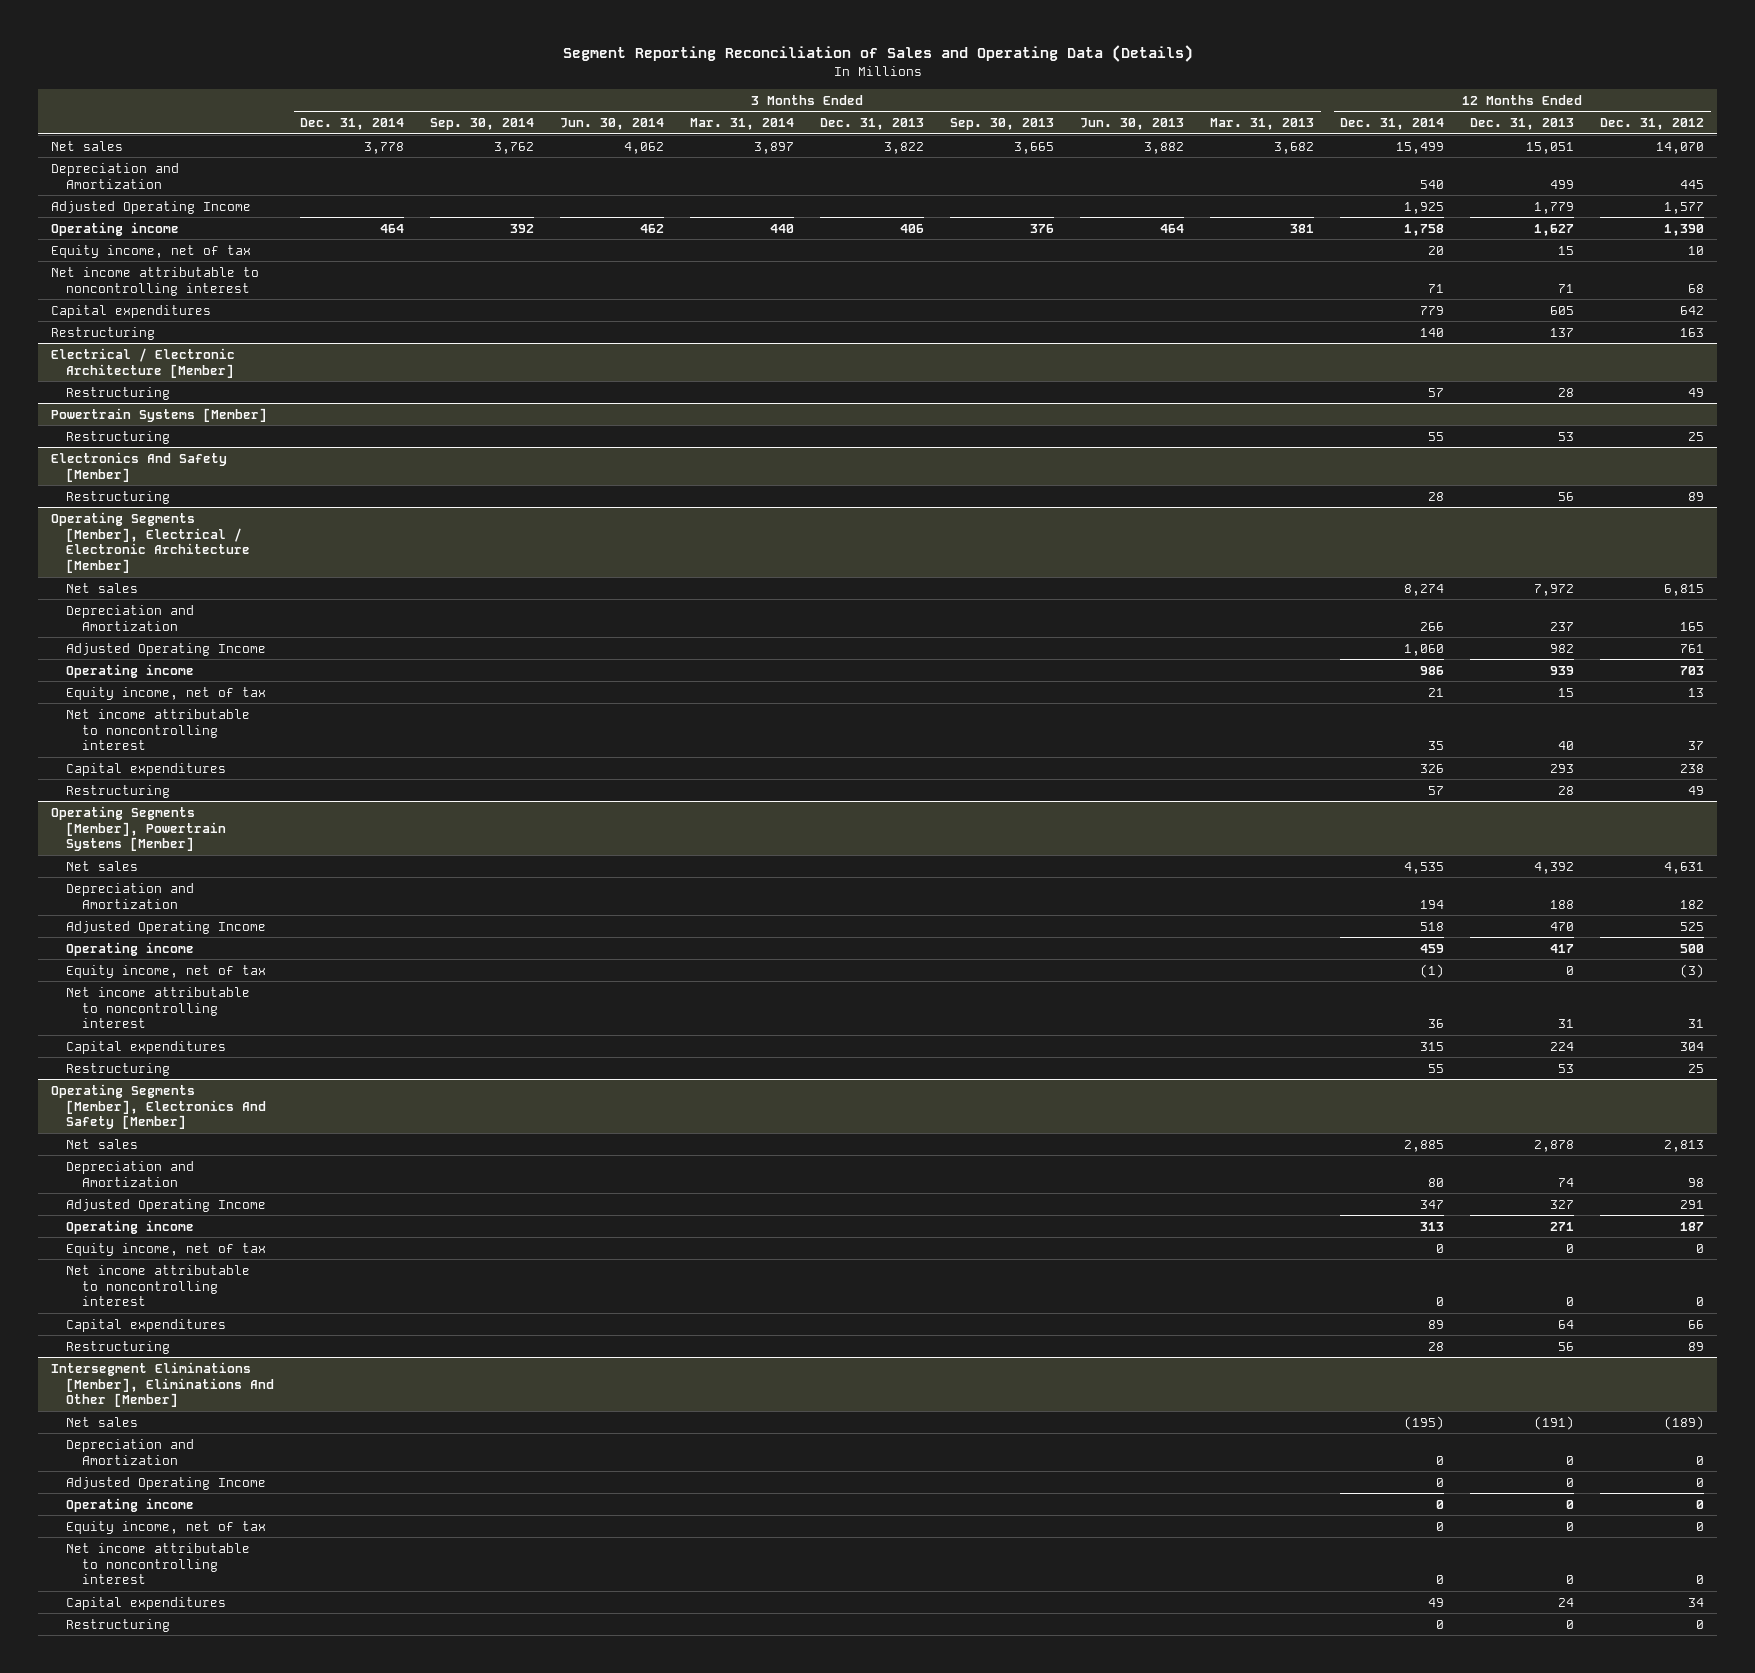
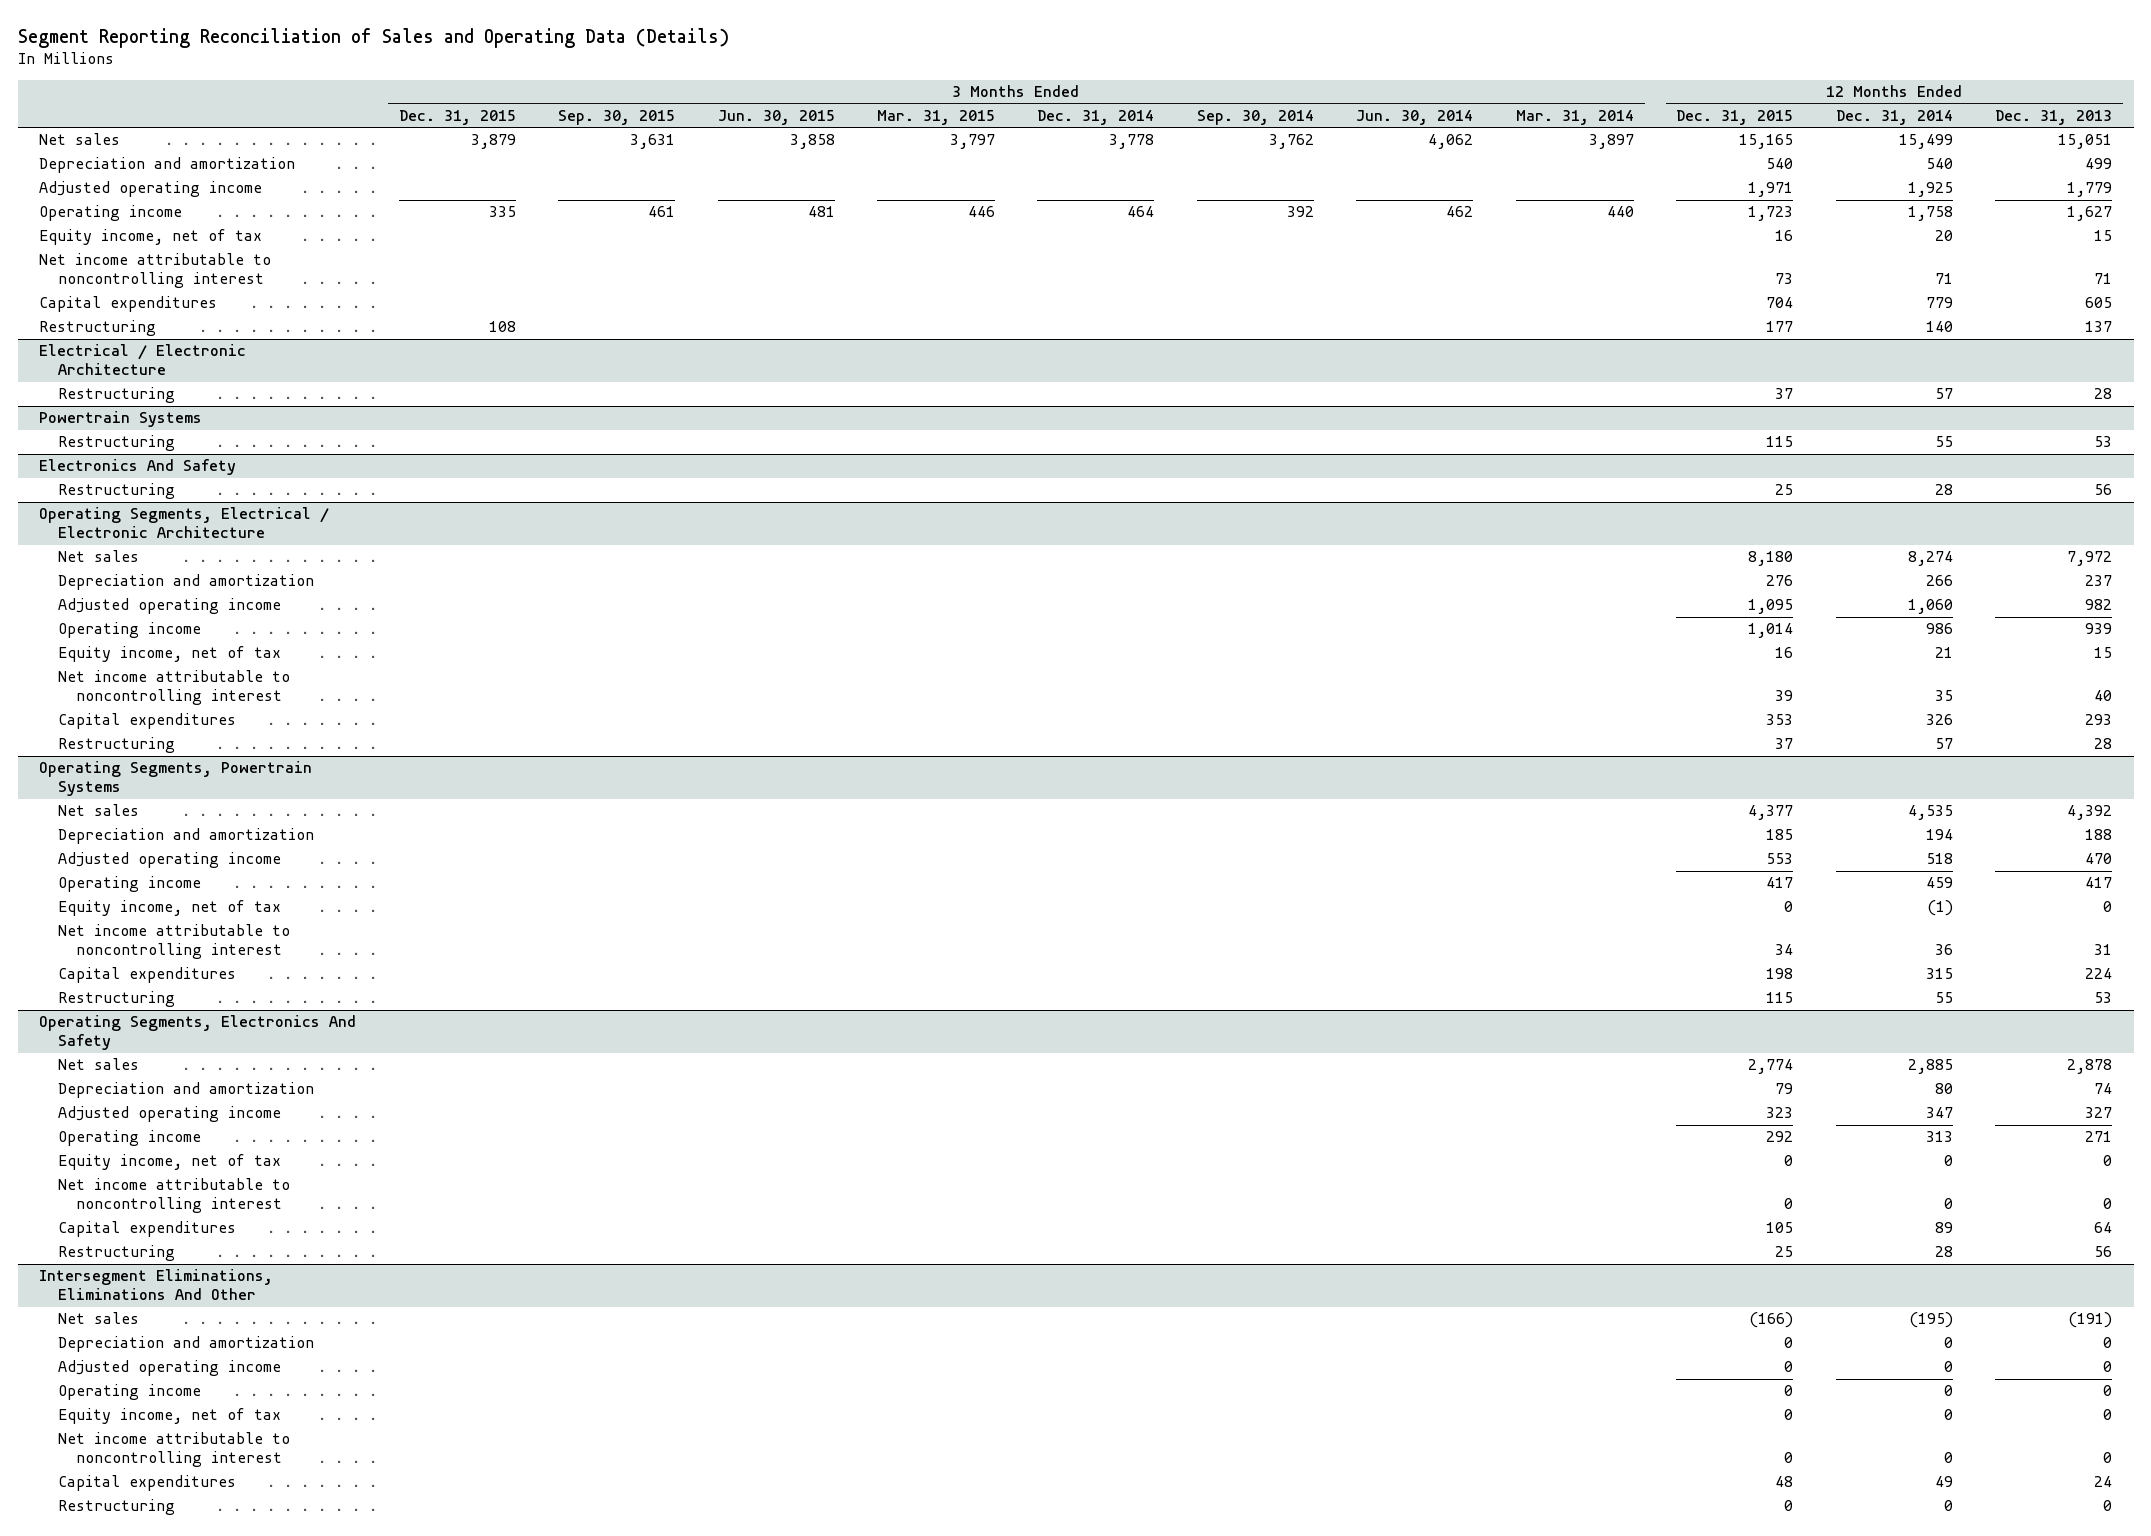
[820,118,925,131] Dec. 31, 2013 -> none
[950,118,1055,131] Sep. 30, 2013 -> none
[1080,118,1185,131] Jun. 30, 2013 -> none
[1210,118,1315,131] Mar. 31, 2013 -> none
[1600,118,1705,131] Dec. 31, 2012 -> none
none -> [398,110,516,126] Dec. 31, 2015
none -> [558,110,676,126] Sep. 30, 2015
none -> [717,110,835,126] Jun. 30, 2015
none -> [877,110,996,126] Mar. 31, 2015
none -> [1676,110,1794,126] Dec. 31, 2015
[50,162,179,189] Depreciation and Amortization -> [39,157,296,174] Depreciation and amortization
[50,200,251,214] Adjusted Operating Income -> [39,181,263,198] Adjusted operating income
[50,347,235,378] Electrical / Electronic Architecture [Member] -> [39,344,247,376] Electrical / Electronic Architecture
[50,407,267,422] Powertrain Systems [Member] -> [39,411,203,428] Powertrain Systems
[50,451,227,482] Electronics And Safety [Member] -> [39,459,237,476] Electronics And Safety
[50,511,251,574] Operating Segments [Member], Electrical / Electronic Architecture [Member] -> [39,507,330,539] Operating Segments, Electrical / Electronic Architecture
[66,604,195,631] Depreciation and Amortization -> [57,574,314,591] Depreciation and amortization
[66,642,267,656] Adjusted Operating Income -> [57,598,281,615] Adjusted operating income
[50,805,227,852] Operating Segments [Member], Powertrain Systems [Member] -> [39,761,313,797] Operating Segments, Powertrain Systems
[66,882,195,909] Depreciation and Amortization -> [57,828,314,845] Depreciation and amortization
[66,920,267,934] Adjusted Operating Income -> [57,852,281,869] Adjusted operating income
[50,1083,267,1130] Operating Segments [Member], Electronics And Safety [Member] -> [39,1015,357,1051] Operating Segments, Electronics And Safety
[66,1160,195,1187] Depreciation and Amortization -> [57,1082,314,1099] Depreciation and amortization
[66,1198,267,1212] Adjusted Operating Income -> [57,1106,281,1123] Adjusted operating income
[50,1361,275,1408] Intersegment Eliminations [Member], Eliminations And Other [Member] -> [39,1269,274,1301] Intersegment Eliminations, Eliminations And Other
[66,1438,195,1465] Depreciation and Amortization -> [57,1336,314,1353] Depreciation and amortization
[66,1476,267,1490] Adjusted Operating Income -> [57,1360,281,1377] Adjusted operating income

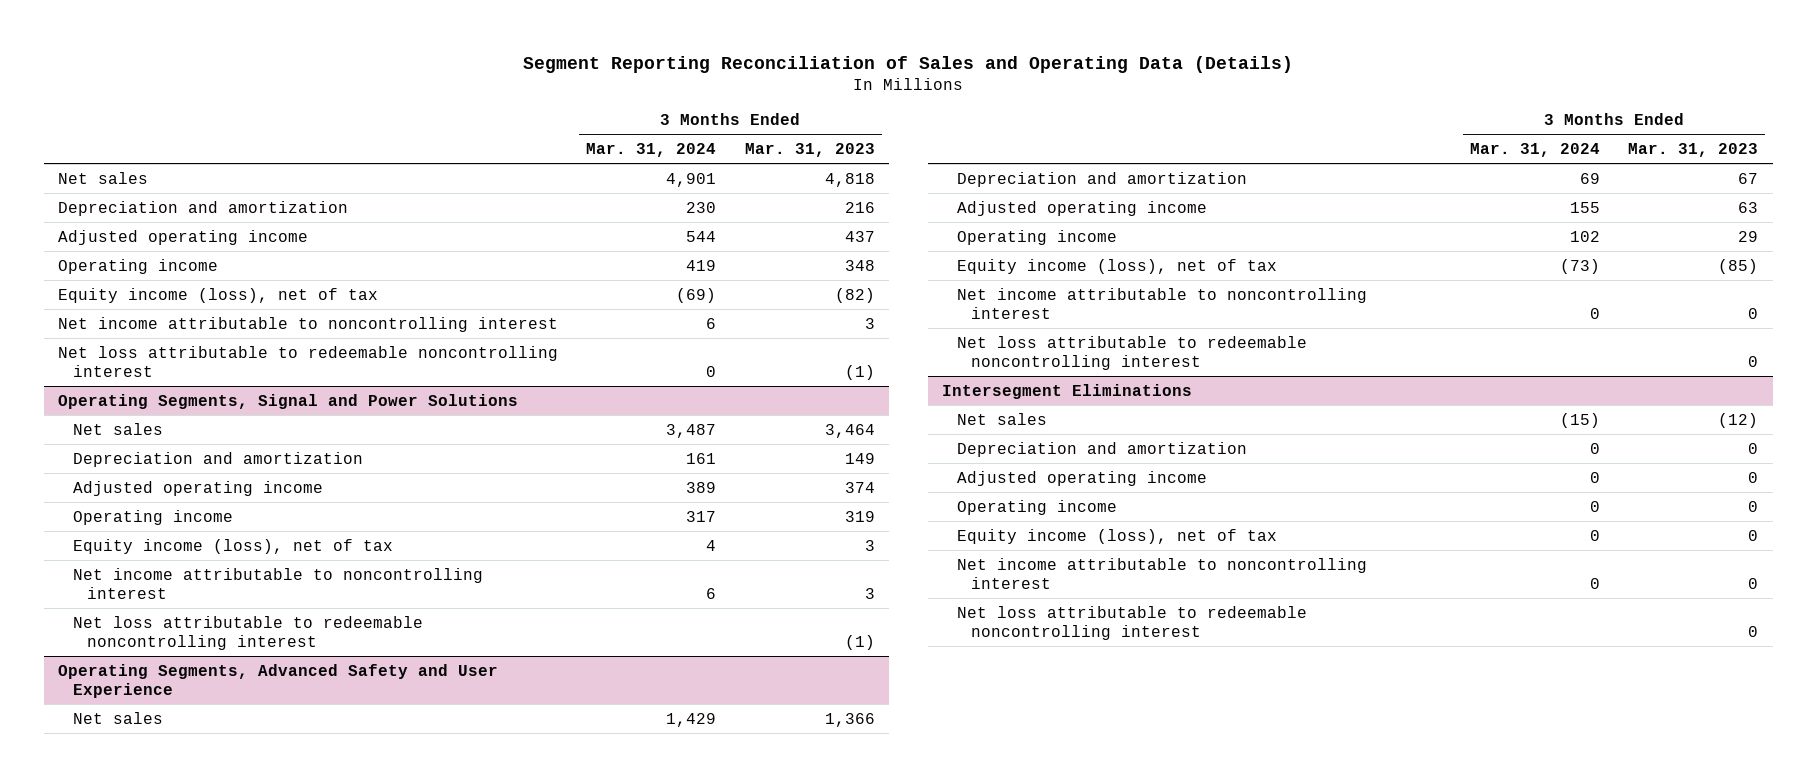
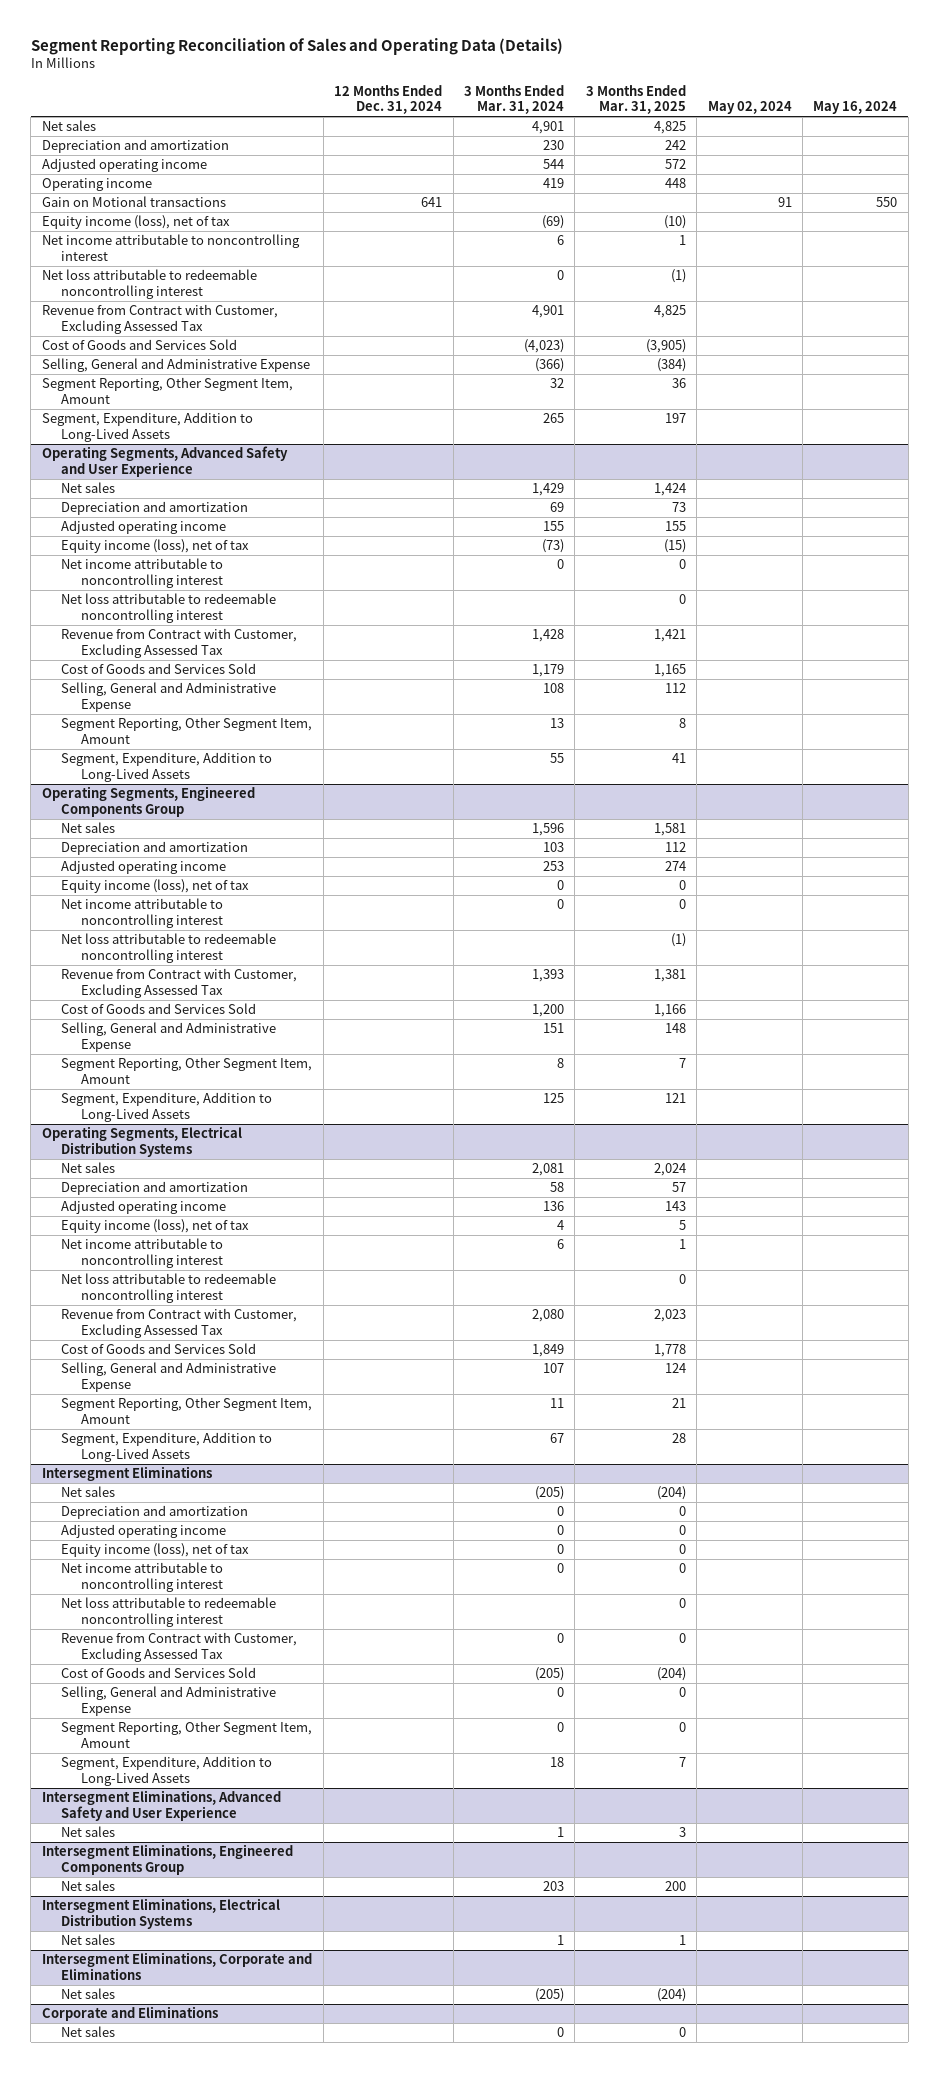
[744,143,875,158] Mar. 31, 2023 -> none
none -> [334,84,443,115] 12 Months Ended Dec. 31, 2024
none -> [585,84,686,115] 3 Months Ended Mar. 31, 2025
none -> [707,101,792,115] May 02, 2024
none -> [813,101,898,115] May 16, 2024
none -> [41,196,226,208] Gain on Motional transactions
[58,393,519,409] Operating Segments, Signal and Power Solutions -> none
[72,422,163,435] Net sales -> none
[72,451,363,467] Depreciation and amortization -> none
[72,480,323,496] Adjusted operating income -> none
[72,509,233,525] Operating income -> none
[72,538,393,554] Equity income (loss), net of tax -> none
[72,567,483,599] Net income attributable to noncontrolling interest -> none
[72,615,423,650] Net loss attributable to redeemable noncontrolling interest -> none
none -> [41,304,278,335] Revenue from Contract with Customer, Excluding Assessed Tax
none -> [41,339,237,351] Cost of Goods and Services Sold
none -> [41,358,310,373] Selling, General and Administrative Expense
none -> [41,377,293,405] Segment Reporting, Other Segment Item, Amount
none -> [41,412,253,443] Segment, Expenditure, Addition to Long-Lived Assets
[956,229,1117,245] Operating income -> none
none -> [61,628,298,659] Revenue from Contract with Customer, Excluding Assessed Tax
none -> [61,663,257,675] Cost of Goods and Services Sold
none -> [61,682,277,713] Selling, General and Administrative Expense
none -> [61,717,313,745] Segment Reporting, Other Segment Item, Amount
none -> [61,752,273,783] Segment, Expenditure, Addition to Long-Lived Assets
none -> [41,786,255,818] Operating Segments, Engineered Components Group
none -> [61,822,116,834] Net sales
none -> [61,841,249,856] Depreciation and amortization
none -> [61,860,227,875] Adjusted operating income
none -> [61,879,250,894] Equity income (loss), net of tax
none -> [61,898,224,929] Net income attributable to noncontrolling interest
none -> [61,933,277,964] Net loss attributable to redeemable noncontrolling interest
none -> [61,968,298,999] Revenue from Contract with Customer, Excluding Assessed Tax
none -> [61,1003,257,1015] Cost of Goods and Services Sold
none -> [61,1022,277,1053] Selling, General and Administrative Expense
none -> [61,1057,313,1085] Segment Reporting, Other Segment Item, Amount
none -> [61,1092,273,1123] Segment, Expenditure, Addition to Long-Lived Assets
none -> [41,1126,242,1158] Operating Segments, Electrical Distribution Systems
none -> [61,1162,116,1174] Net sales
none -> [61,1181,249,1196] Depreciation and amortization
none -> [61,1200,227,1215] Adjusted operating income
none -> [61,1219,250,1234] Equity income (loss), net of tax
none -> [61,1238,224,1269] Net income attributable to noncontrolling interest
none -> [61,1273,277,1304] Net loss attributable to redeemable noncontrolling interest
none -> [61,1308,298,1339] Revenue from Contract with Customer, Excluding Assessed Tax
none -> [61,1343,257,1355] Cost of Goods and Services Sold
none -> [61,1362,277,1393] Selling, General and Administrative Expense
none -> [61,1397,313,1425] Segment Reporting, Other Segment Item, Amount
none -> [61,1432,273,1463] Segment, Expenditure, Addition to Long-Lived Assets
[1560,412,1601,428] (15) -> [534,1486,564,1501] (205)
[956,499,1117,515] Operating income -> none
none -> [61,1632,298,1663] Revenue from Contract with Customer, Excluding Assessed Tax
none -> [61,1667,257,1679] Cost of Goods and Services Sold
none -> [61,1686,277,1717] Selling, General and Administrative Expense
none -> [61,1721,313,1749] Segment Reporting, Other Segment Item, Amount
none -> [61,1756,273,1787] Segment, Expenditure, Addition to Long-Lived Assets
none -> [41,1790,281,1822] Intersegment Eliminations, Advanced Safety and User Experience
none -> [61,1826,116,1838] Net sales
none -> [41,1844,293,1876] Intersegment Eliminations, Engineered Components Group
none -> [61,1880,116,1892] Net sales
none -> [41,1898,280,1930] Intersegment Eliminations, Electrical Distribution Systems
none -> [61,1934,116,1946] Net sales
none -> [41,1952,312,1981] Intersegment Eliminations, Corporate and Eliminations
none -> [61,1988,116,2000] Net sales
none -> [41,2006,218,2022] Corporate and Eliminations
none -> [61,2026,116,2038] Net sales

